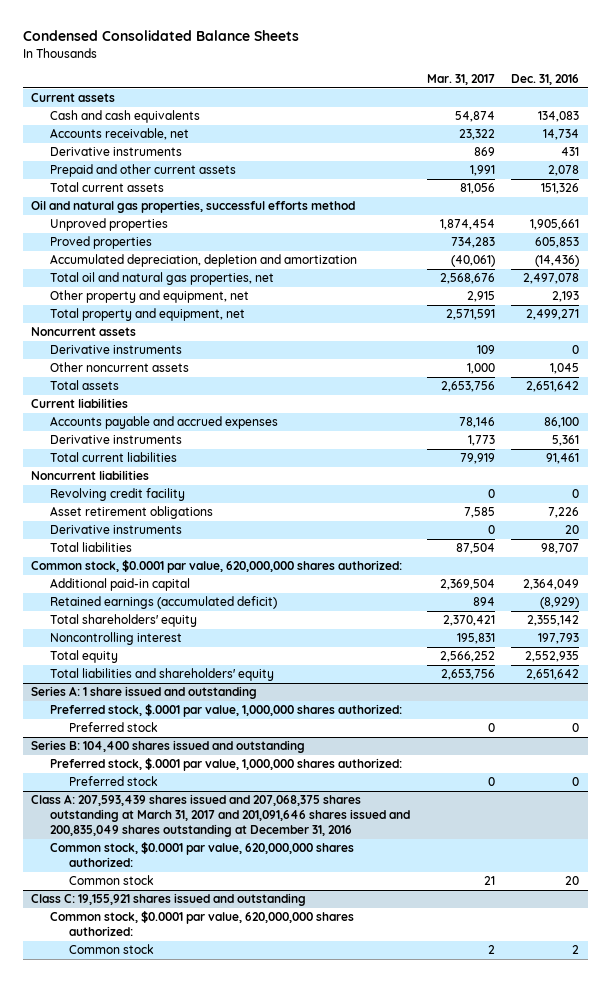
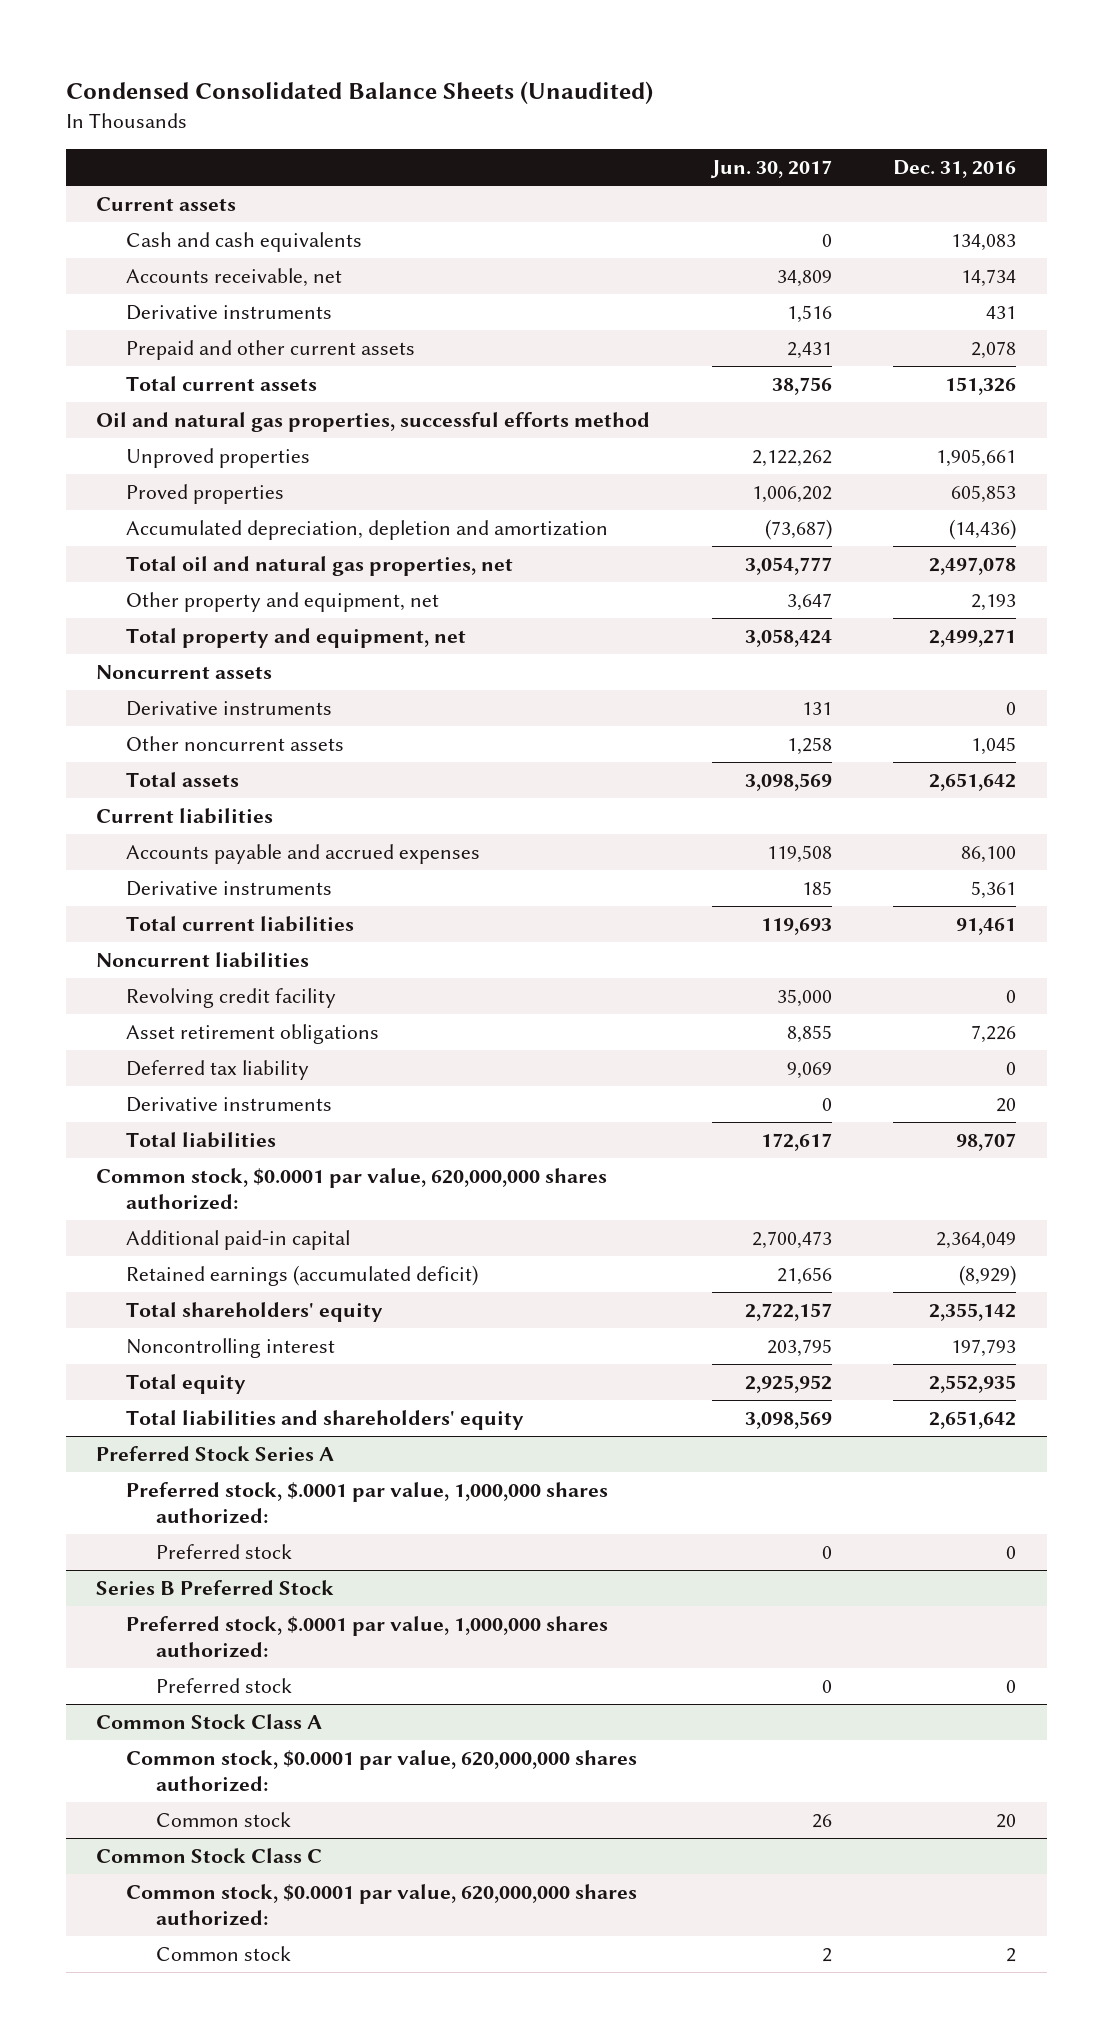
[22,30,299,42] Condensed Consolidated Balance Sheets -> [65,81,653,105] Condensed Consolidated Balance Sheets (Unaudited)
[426,73,495,85] Mar. 31, 2017 -> none
none -> [709,160,832,179] Jun. 30, 2017
none -> [126,1059,310,1080] Deferred tax liability
[31,686,258,700] Series A: 1 share issued and outstanding -> [96,1445,335,1461] Preferred Stock Series A
[31,740,306,754] Series B: 104,400 shares issued and outstanding -> [96,1579,335,1595] Series B Preferred Stock
[31,794,410,838] Class A: 207,593,439 shares issued and 207,068,375 shares outstanding at March 31, 2017 and 201,091,646 shares issued and 200,835,049 shares outstanding at December 31, 2016 -> [96,1713,323,1729] Common Stock Class A
[31,893,307,907] Class C: 19,155,921 shares issued and outstanding -> [96,1847,323,1863] Common Stock Class C

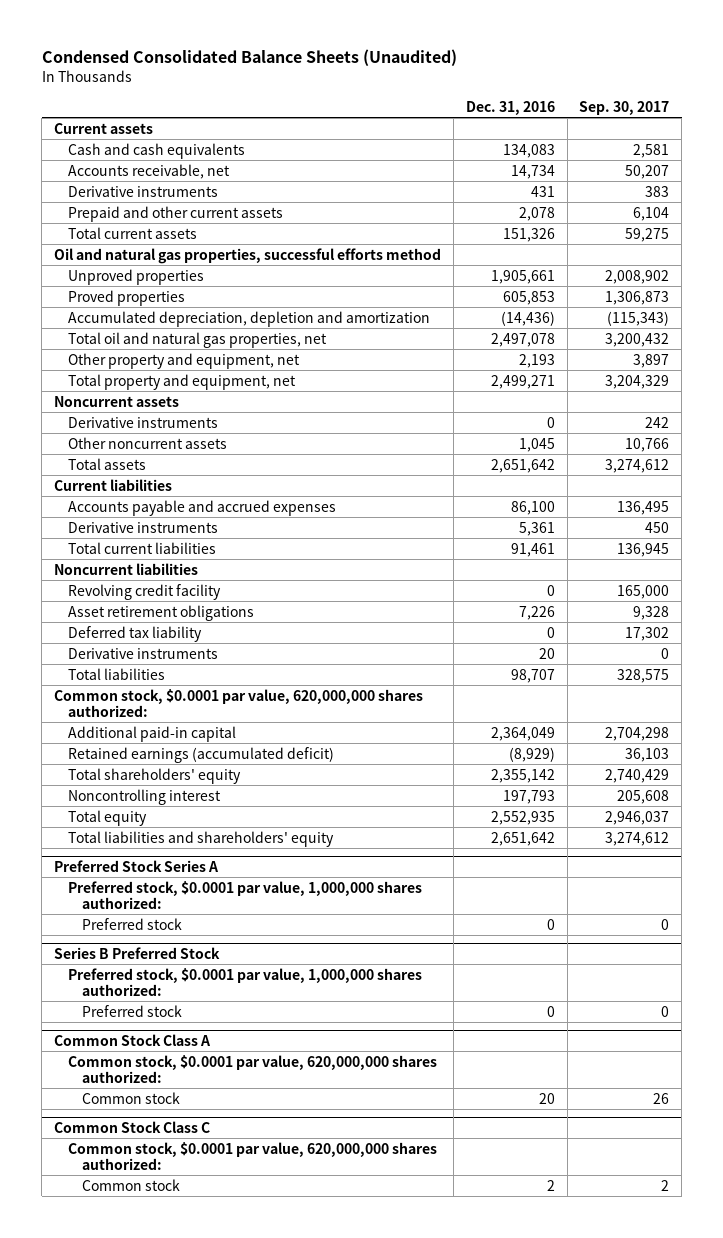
[709,160,832,179] Jun. 30, 2017 -> none
none -> [579,101,670,116] Sep. 30, 2017
[126,1481,609,1525] Preferred stock, $.0001 par value, 1,000,000 shares authorized: -> [68,880,423,909] Preferred stock, $0.0001 par value, 1,000,000 shares authorized:
[126,1615,609,1659] Preferred stock, $.0001 par value, 1,000,000 shares authorized: -> [68,967,423,996] Preferred stock, $0.0001 par value, 1,000,000 shares authorized:

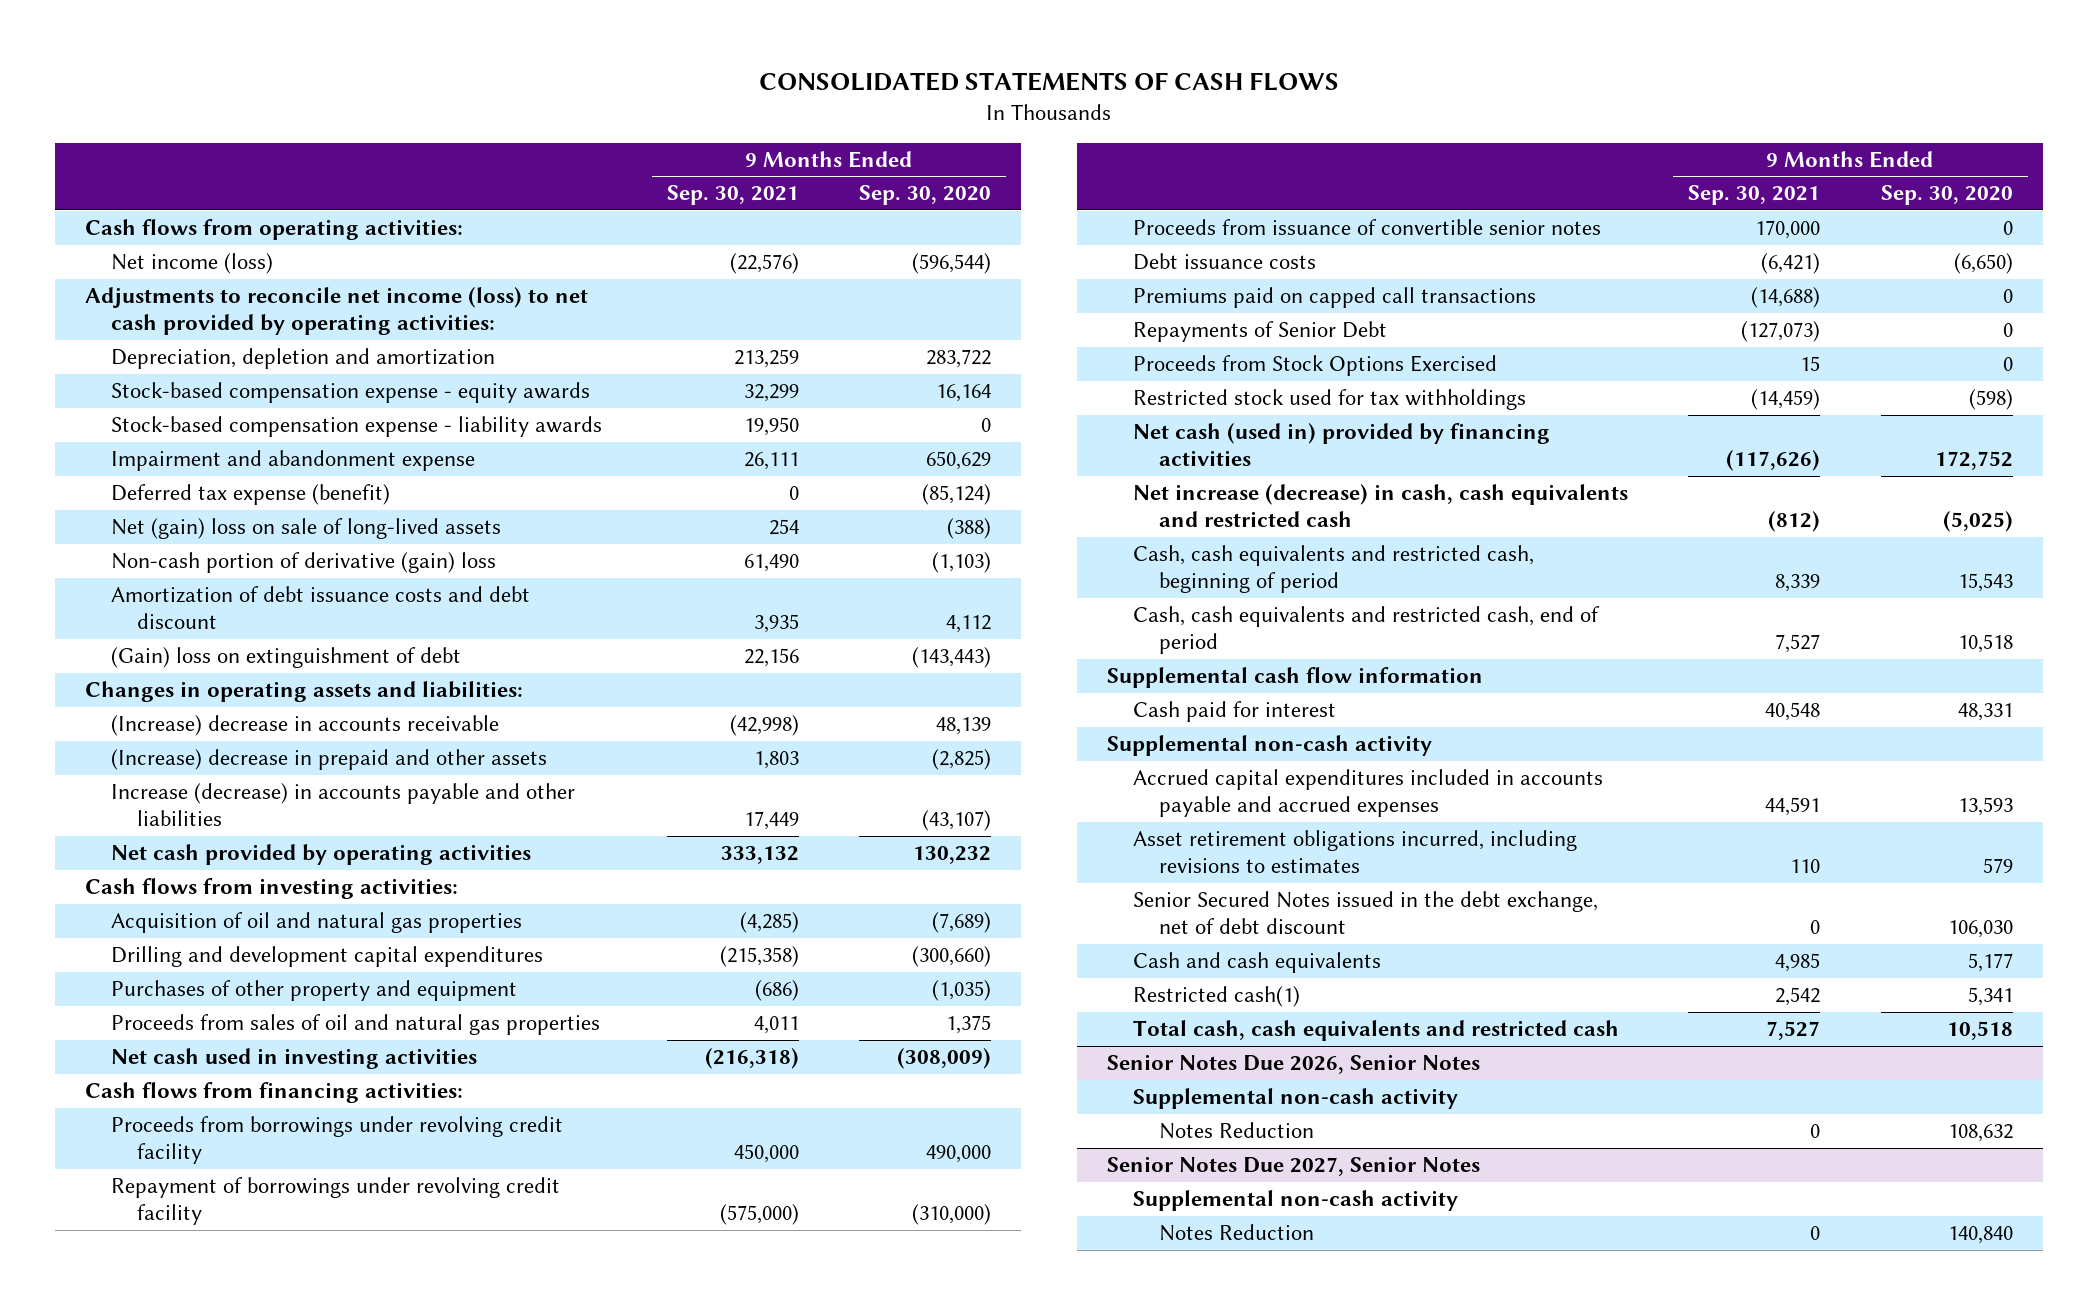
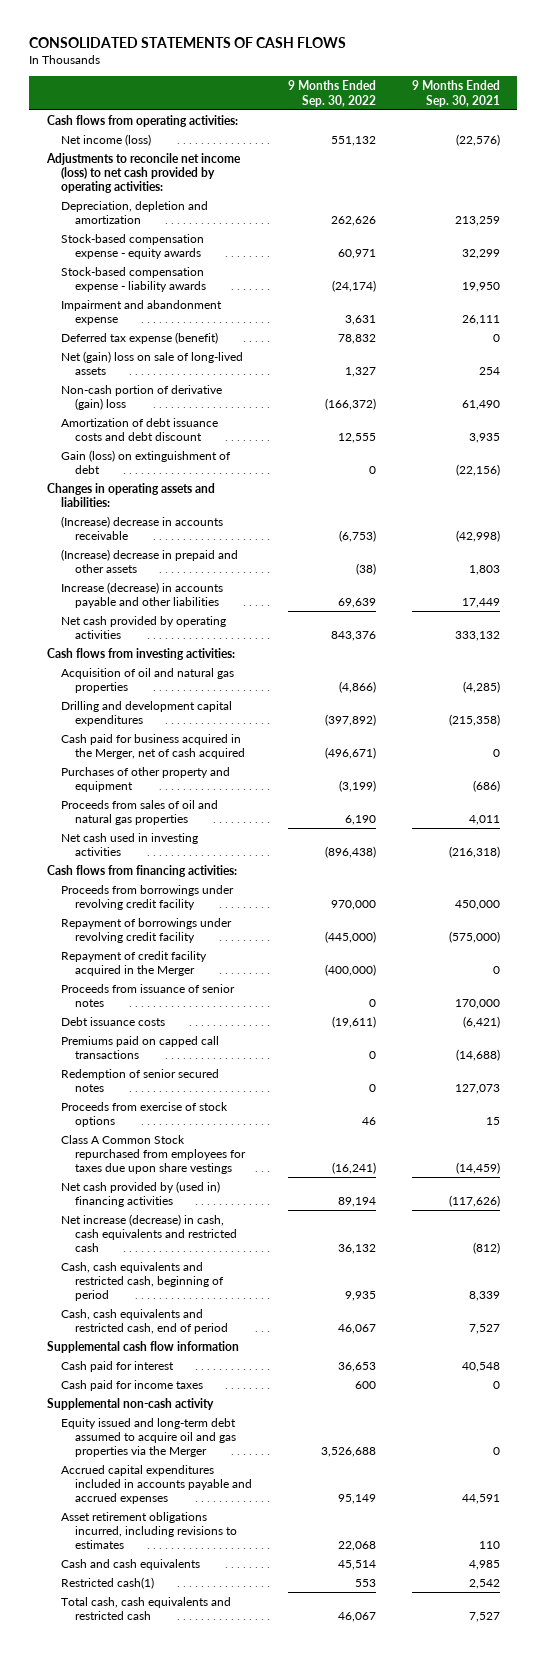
[858,185,991,206] Sep. 30, 2020 -> none
none -> [287,80,376,107] 9 Months Ended Sep. 30, 2022
[111,647,462,669] (Gain) loss on extinguishment of debt -> [60,449,231,475] Gain (loss) on extinguishment of debt
[743,648,799,668] 22,156 -> [455,464,500,477] (22,156)
none -> [60,733,246,760] Cash paid for business acquired in the Merger, net of cash acquired
none -> [60,950,207,977] Repayment of credit facility acquired in the Merger
[1133,219,1602,236] Proceeds from issuance of convertible senior notes -> [60,983,235,1008] Proceeds from issuance of senior notes
[1133,321,1388,343] Repayments of Senior Debt -> [60,1068,219,1093] Redemption of senior secured notes
[1741,321,1821,343] (127,073) -> [454,1084,500,1095] 127,073
[1133,355,1498,377] Proceeds from Stock Options Exercised -> [60,1101,228,1128] Proceeds from exercise of stock options
[1133,389,1527,411] Restricted stock used for tax withholdings -> [60,1134,247,1175] Class A Common Stock repurchased from employees for taxes due upon share vestings
[1133,423,1551,467] Net cash (used in) provided by financing activities -> [60,1180,220,1208] Net cash provided by (used in) financing activities
none -> [60,1379,203,1391] Cash paid for income taxes
none -> [60,1417,237,1458] Equity issued and long-term debt assumed to acquire oil and gas properties via the Merger
[1133,891,1599,935] Senior Secured Notes issued in the debt exchange, net of debt discount -> none
[1107,1054,1481,1075] Senior Notes Due 2026, Senior Notes -> none
[1133,1088,1459,1110] Supplemental non-cash activity -> none
[1159,1122,1315,1140] Notes Reduction -> none
[1107,1156,1481,1177] Senior Notes Due 2027, Senior Notes -> none
[1133,1190,1459,1212] Supplemental non-cash activity -> none
[1159,1224,1315,1242] Notes Reduction -> none

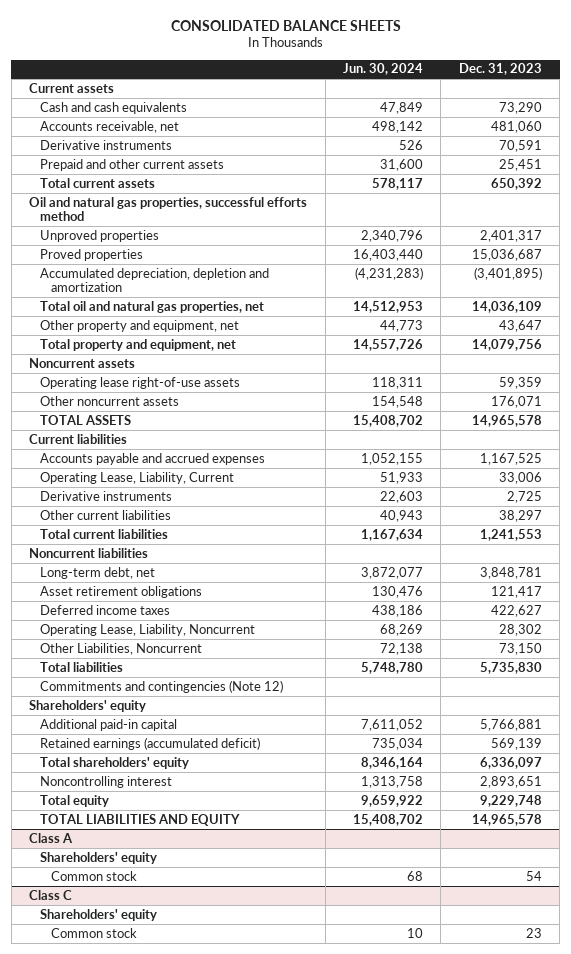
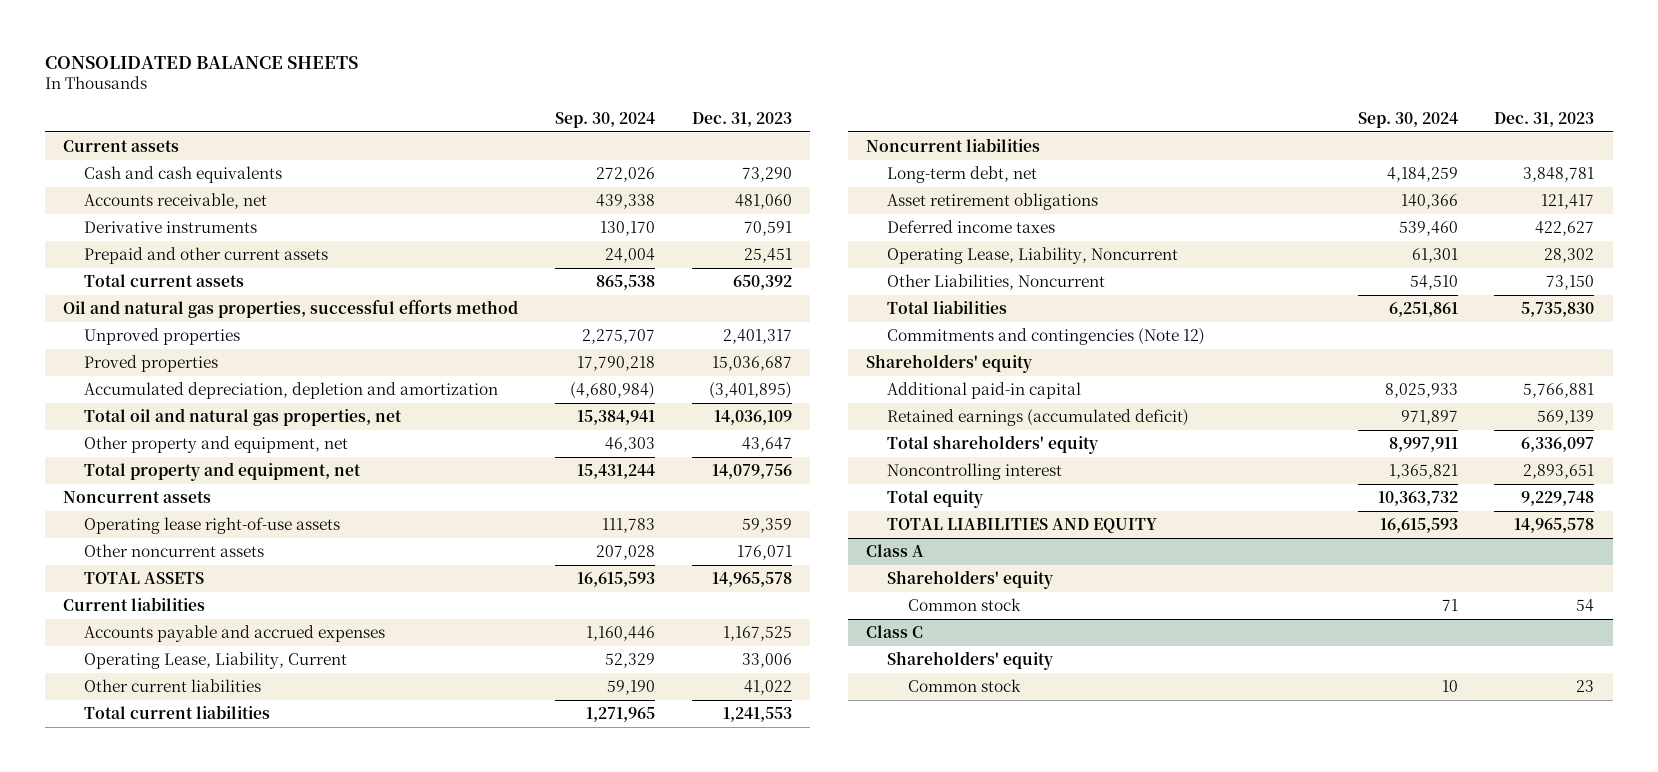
[343,63,424,76] Jun. 30, 2024 -> none
none -> [554,111,655,128] Sep. 30, 2024
[39,490,172,501] Derivative instruments -> none
[498,509,542,522] 38,297 -> [743,680,792,696] 41,022

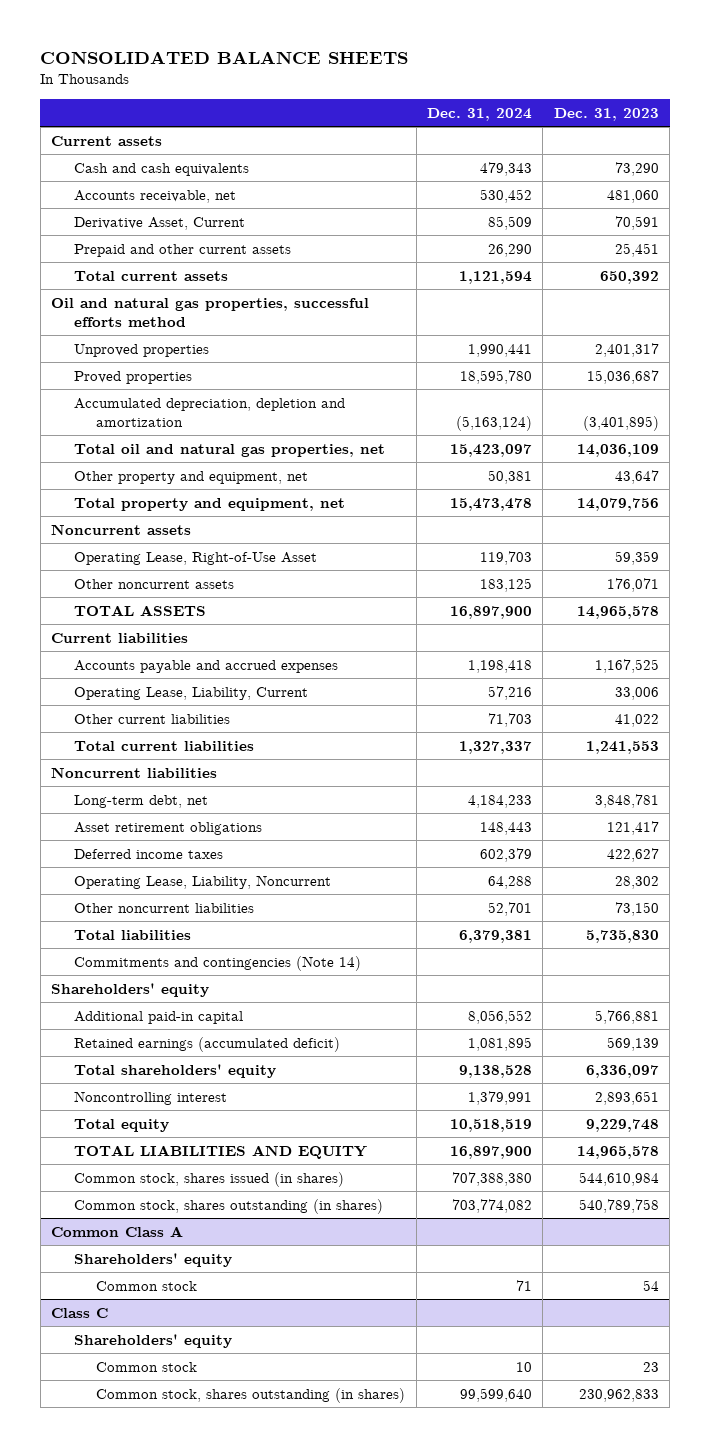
[554,111,655,128] Sep. 30, 2024 -> none
none -> [426,107,532,121] Dec. 31, 2024
[84,221,258,234] Derivative instruments -> [73,216,245,230] Derivative Asset, Current
[84,517,341,535] Operating lease right-of-use assets -> [73,551,317,565] Operating Lease, Right-of-Use Asset
[887,274,1106,291] Other Liabilities, Noncurrent -> [73,902,254,913] Other noncurrent liabilities
[887,328,1206,346] Commitments and contingencies (Note 12) -> [73,955,361,971] Commitments and contingencies (Note 14)
none -> [73,1171,344,1187] Common stock, shares issued (in shares)
none -> [73,1198,383,1214] Common stock, shares outstanding (in shares)
[866,544,925,558] Class A -> [50,1225,183,1237] Common Class A
none -> [96,1387,406,1403] Common stock, shares outstanding (in shares)

